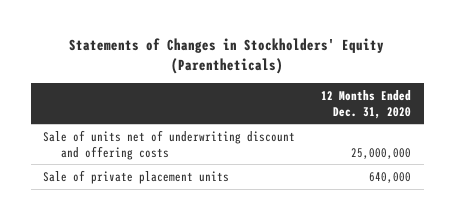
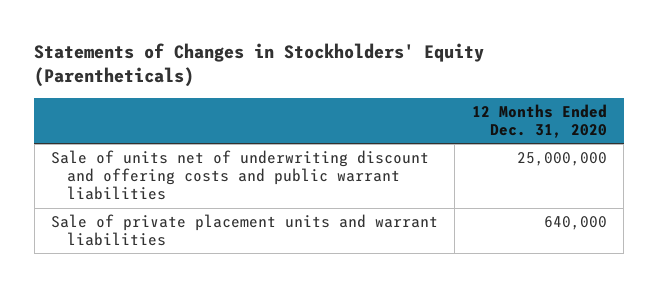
[43,129,296,160] Sale of units net of underwriting discount and offering costs -> [50,150,429,201] Sale of units net of underwriting discount and offering costs and public warrant liabilities
[43,169,230,184] Sale of private placement units -> [50,214,438,247] Sale of private placement units and warrant liabilities

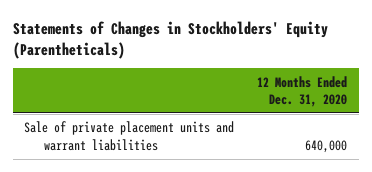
[50,150,429,201] Sale of units net of underwriting discount and offering costs and public warrant liabilities -> none

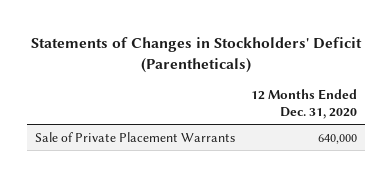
[12,20,328,59] Statements of Changes in Stockholders' Equity (Parentheticals) -> [30,36,362,73] Statements of Changes in Stockholders' Deficit (Parentheticals)
[24,121,235,151] Sale of private placement units and warrant liabilities -> [34,131,235,142] Sale of Private Placement Warrants

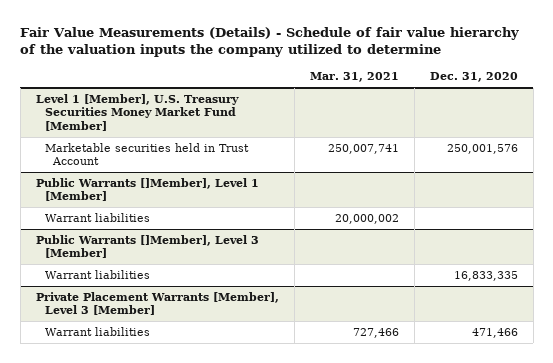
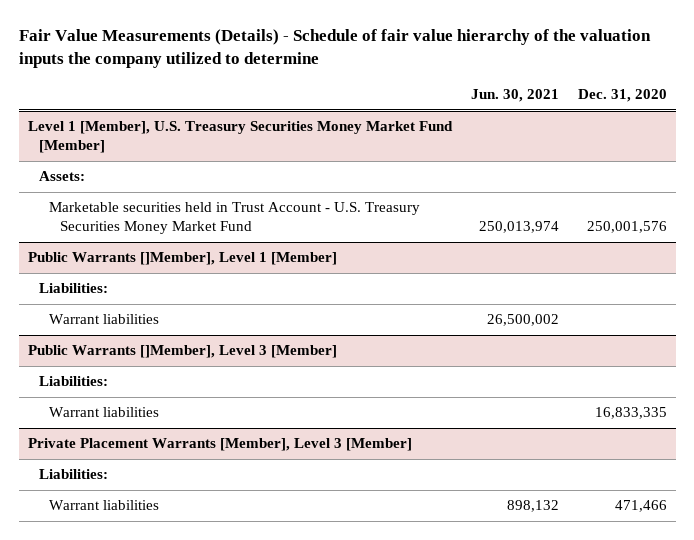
[309,72,399,83] Mar. 31, 2021 -> none
none -> [470,89,559,103] Jun. 30, 2021
none -> [38,171,85,182] Assets:
[44,143,249,166] Marketable securities held in Trust Account -> [49,202,421,235] Marketable securities held in Trust Account - U.S. Treasury Securities Money Market Fund
none -> [38,283,108,294] Liabilities:
none -> [38,376,108,387] Liabilities:
none -> [38,469,108,480] Liabilities:

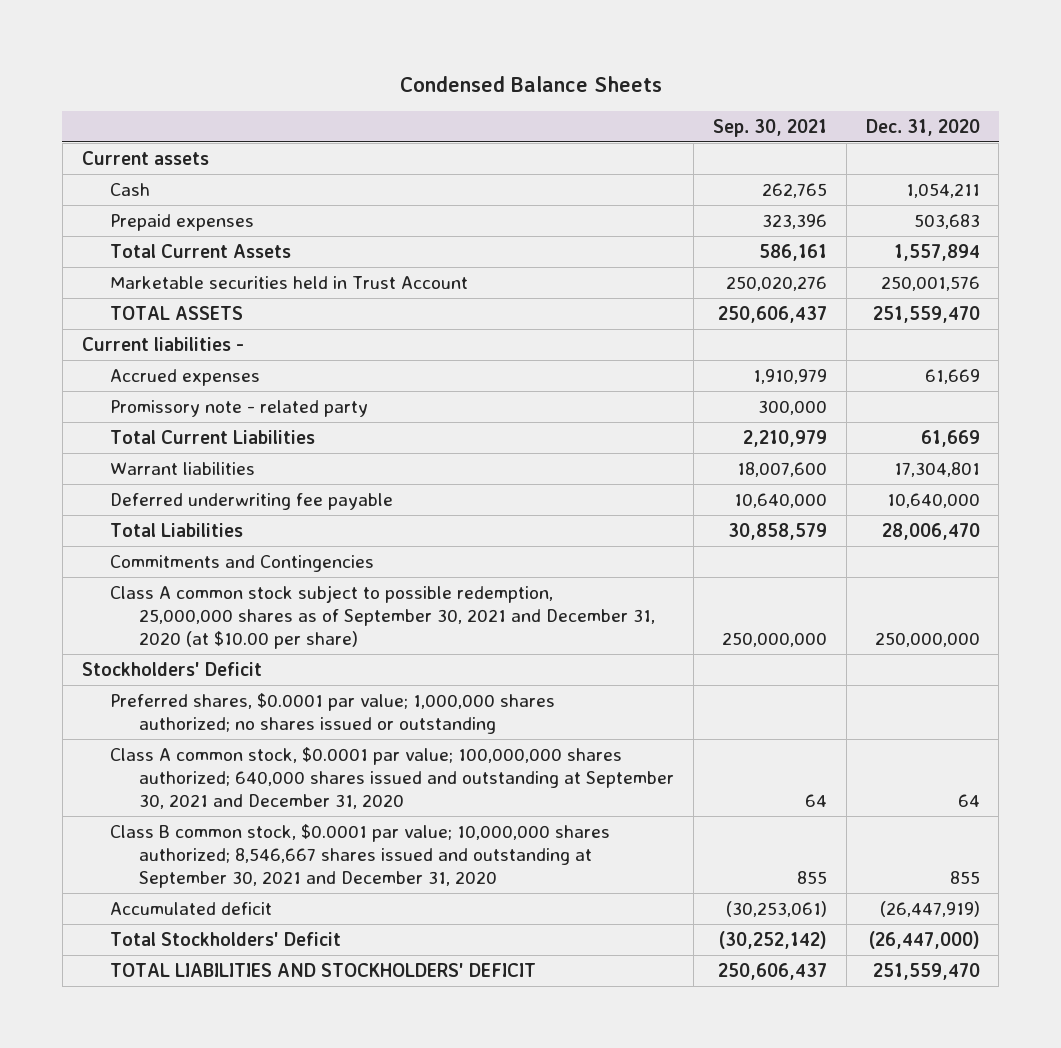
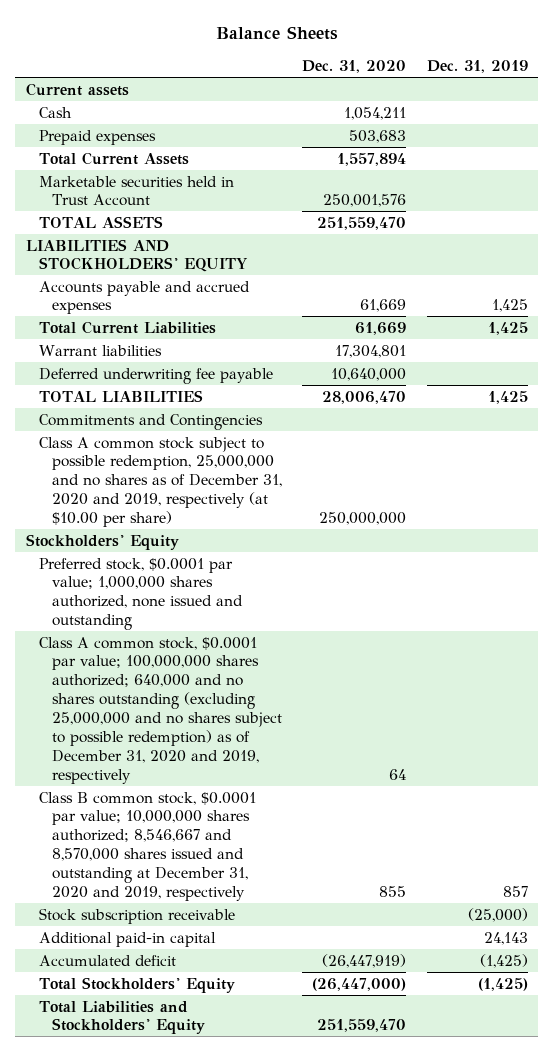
[399,75,662,92] Condensed Balance Sheets -> [215,26,338,41] Balance Sheets
[712,118,827,137] Sep. 30, 2021 -> none
none -> [426,60,528,74] Dec. 31, 2019
[81,337,244,352] Current liabilities - -> none
[110,400,369,418] Promissory note - related party -> none
none -> [25,238,248,273] LIABILITIES AND STOCKHOLDERS' EQUITY
[110,369,261,387] Accrued expenses -> [38,280,250,315] Accounts payable and accrued expenses
[110,523,244,538] Total Liabilities -> [38,389,203,402] TOTAL LIABILITIES
[81,662,262,677] Stockholders' Deficit -> none
[110,585,655,649] Class A common stock subject to possible redemption, 25,000,000 shares as of September 30, 2021 and December 31, 2020 (at $10.00 per share) -> [38,436,283,528] Class A common stock subject to possible redemption, 25,000,000 and no shares as of December 31, 2020 and 2019, respectively (at $10.00 per share)
none -> [25,533,179,550] Stockholders' Equity
[110,693,556,734] Preferred shares, $0.0001 par value; 1,000,000 shares authorized; no shares issued or outstanding -> [38,557,244,631] Preferred stock, $0.0001 par value; 1,000,000 shares authorized, none issued and outstanding
[110,747,674,809] Class A common stock, $0.0001 par value; 100,000,000 shares authorized; 640,000 shares issued and outstanding at September 30, 2021 and December 31, 2020 -> [38,636,283,784] Class A common stock, $0.0001 par value; 100,000,000 shares authorized; 640,000 and no shares outstanding (excluding 25,000,000 and no shares subject to possible redemption) as of December 31, 2020 and 2019, respectively
[110,824,611,888] Class B common stock, $0.0001 par value; 10,000,000 shares authorized; 8,546,667 shares issued and outstanding at September 30, 2021 and December 31, 2020 -> [38,791,256,901] Class B common stock, $0.0001 par value; 10,000,000 shares authorized; 8,546,667 and 8,570,000 shares issued and outstanding at December 31, 2020 and 2019, respectively
none -> [38,907,235,924] Stock subscription receivable
none -> [38,931,216,947] Additional paid-in capital
[110,932,342,947] Total Stockholders' Deficit -> [38,976,235,993] Total Stockholders' Equity
[110,963,537,978] TOTAL LIABILITIES AND STOCKHOLDERS' DEFICIT -> [38,1000,206,1035] Total Liabilities and Stockholders' Equity

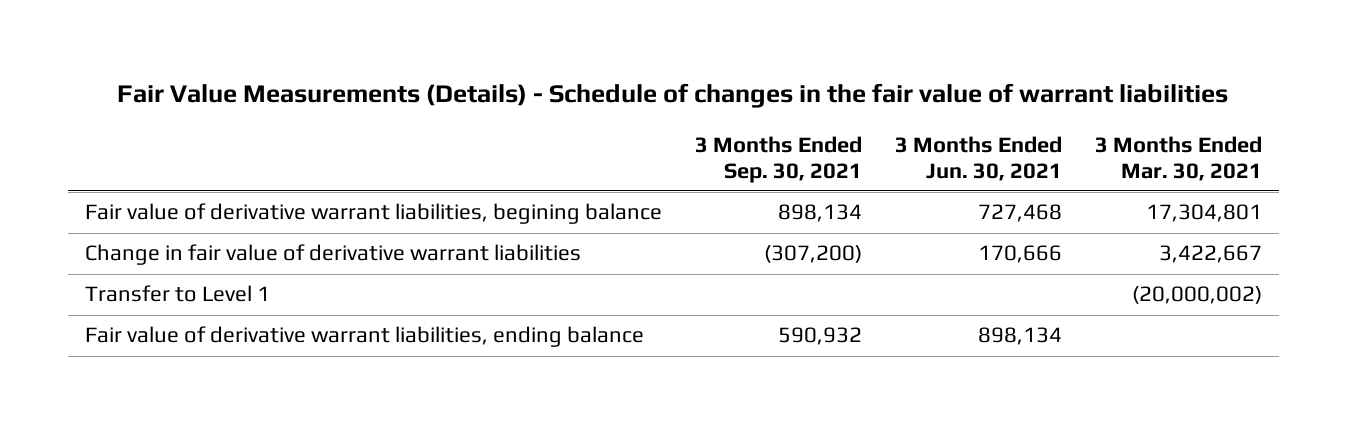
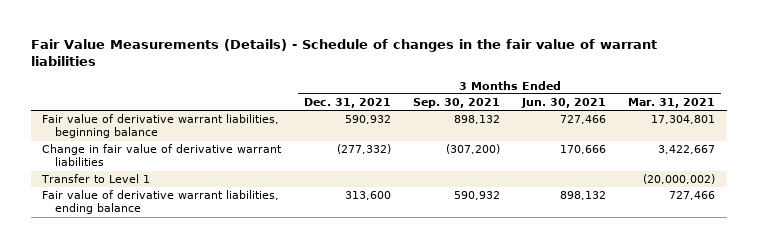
[1095,135,1263,181] 3 Months Ended Mar. 30, 2021 -> none
none -> [303,97,391,108] Dec. 31, 2021
none -> [628,97,716,108] Mar. 31, 2021
[84,203,662,225] Fair value of derivative warrant liabilities, begining balance -> [42,114,280,139] Fair value of derivative warrant liabilities, beginning balance
[777,204,862,223] 898,134 -> [453,115,500,125] 898,132
[977,204,1062,223] 727,468 -> [560,115,607,125] 727,466
[977,327,1062,346] 898,134 -> [560,191,607,201] 898,132

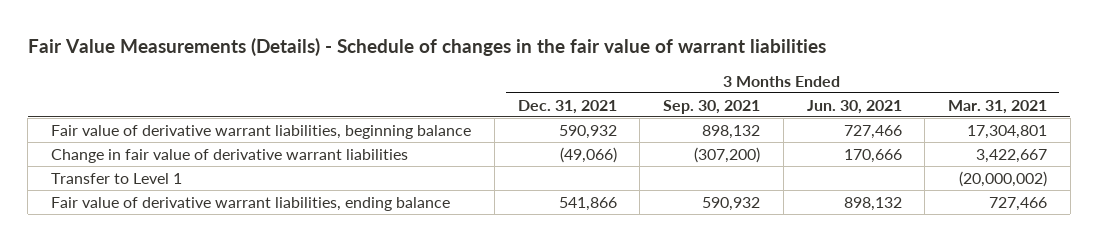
[336,144,391,155] (277,332) -> [559,146,617,163] (49,066)
[344,191,391,201] 313,600 -> [558,196,617,211] 541,866

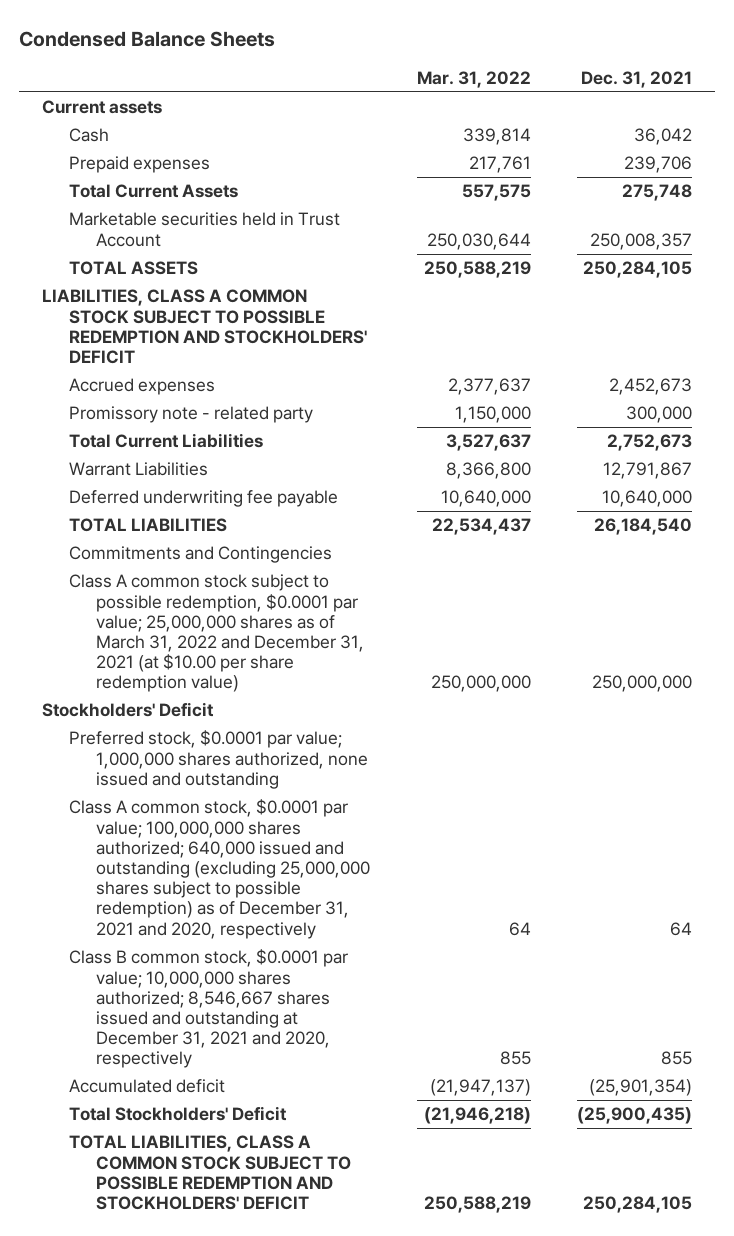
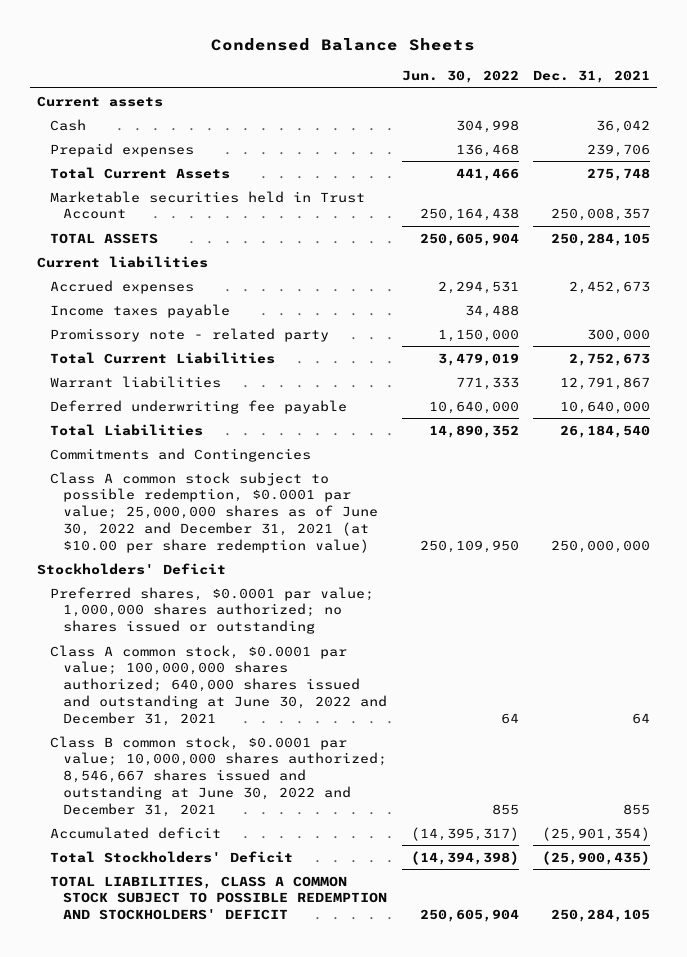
[416,70,531,88] Mar. 31, 2022 -> none
none -> [401,70,519,84] Jun. 30, 2022
[42,289,368,364] LIABILITIES, CLASS A COMMON STOCK SUBJECT TO POSSIBLE REDEMPTION AND STOCKHOLDERS' DEFICIT -> none
none -> [36,255,208,268] Current liabilities
none -> [50,303,231,318] Income taxes payable
[69,462,209,477] Warrant Liabilities -> [50,375,222,388] Warrant liabilities
[69,518,228,533] TOTAL LIABILITIES -> [50,423,204,436] Total Liabilities
[69,574,365,693] Class A common stock subject to possible redemption, $0.0001 par value; 25,000,000 shares as of March 31, 2022 and December 31, 2021 (at $10.00 per share redemption value) -> [50,471,379,553] Class A common stock subject to possible redemption, $0.0001 par value; 25,000,000 shares as of June 30, 2022 and December 31, 2021 (at $10.00 per share redemption value)
[69,730,369,789] Preferred stock, $0.0001 par value; 1,000,000 shares authorized, none issued and outstanding -> [50,586,375,635] Preferred shares, $0.0001 par value; 1,000,000 shares authorized; no shares issued or outstanding
[69,799,371,939] Class A common stock, $0.0001 par value; 100,000,000 shares authorized; 640,000 issued and outstanding (excluding 25,000,000 shares subject to possible redemption) as of December 31, 2021 and 2020, respectively -> [50,644,388,726] Class A common stock, $0.0001 par value; 100,000,000 shares authorized; 640,000 shares issued and outstanding at June 30, 2022 and December 31, 2021
[69,949,349,1069] Class B common stock, $0.0001 par value; 10,000,000 shares authorized; 8,546,667 shares issued and outstanding at December 31, 2021 and 2020, respectively -> [50,735,388,817] Class B common stock, $0.0001 par value; 10,000,000 shares authorized; 8,546,667 shares issued and outstanding at June 30, 2022 and December 31, 2021

